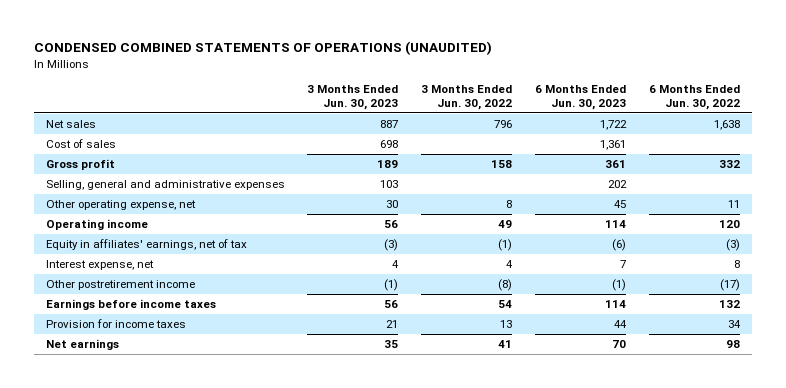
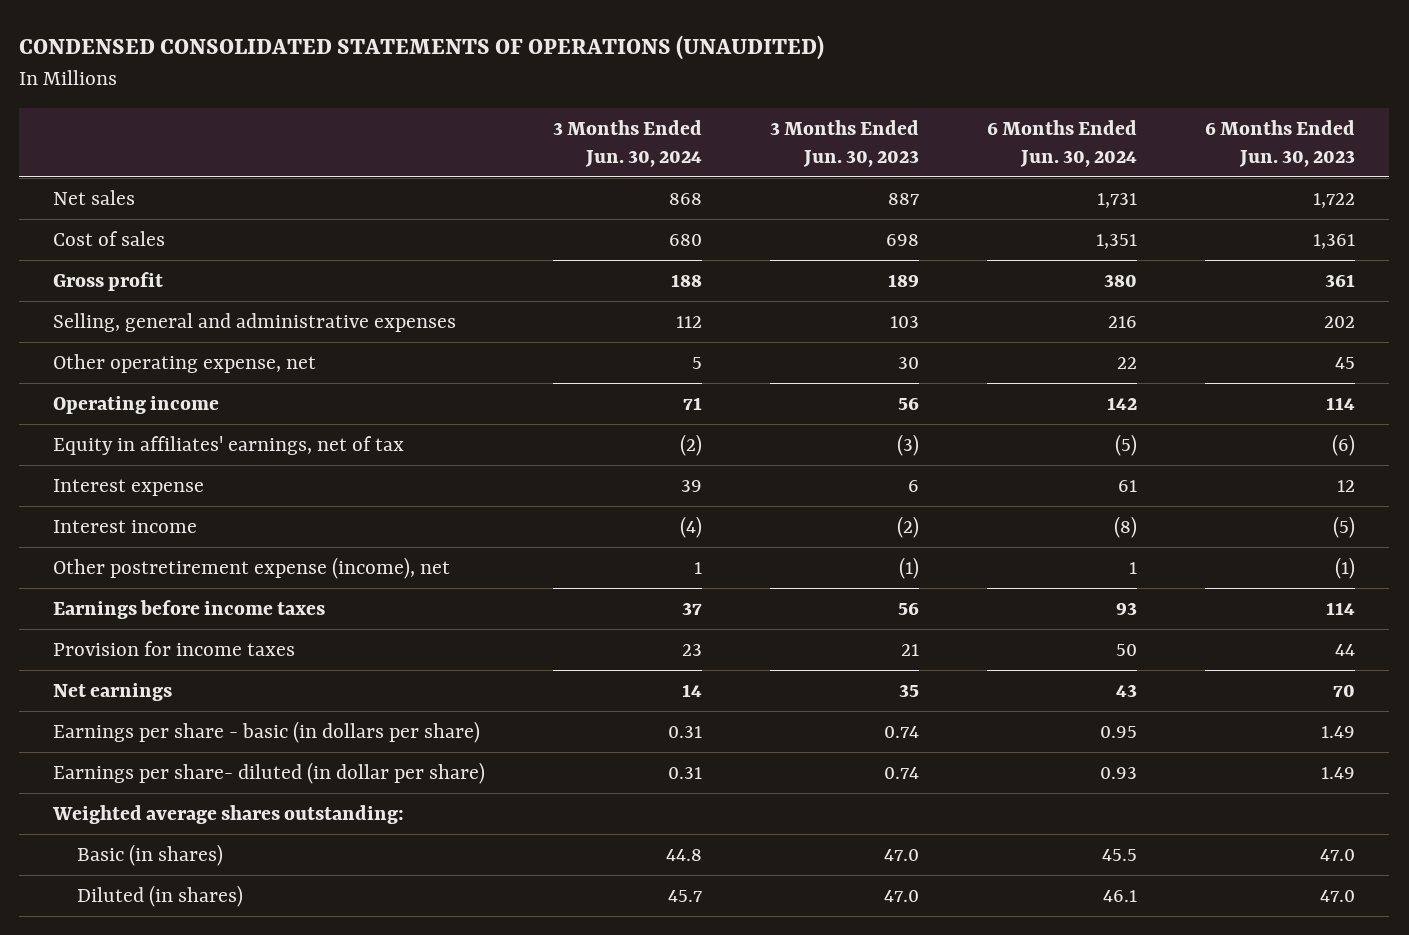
[34,40,493,55] CONDENSED COMBINED STATEMENTS OF OPERATIONS (UNAUDITED) -> [19,35,825,61] CONDENSED CONSOLIDATED STATEMENTS OF OPERATIONS (UNAUDITED)
[421,85,513,110] 3 Months Ended Jun. 30, 2022 -> none
[649,85,741,110] 6 Months Ended Jun. 30, 2022 -> none
none -> [553,119,703,167] 3 Months Ended Jun. 30, 2024
none -> [987,119,1138,167] 6 Months Ended Jun. 30, 2024
[45,260,154,271] Interest expense, net -> [53,478,205,496] Interest expense
[392,260,400,269] 4 -> [908,479,920,492] 6
[620,260,627,269] 7 -> [1337,479,1356,492] 12
none -> [53,519,198,533] Interest income
[45,280,195,291] Other postretirement income -> [53,556,451,579] Other postretirement expense (income), net
none -> [53,720,481,743] Earnings per share - basic (in dollars per share)
none -> [53,761,486,784] Earnings per share- diluted (in dollar per share)
none -> [52,804,405,824] Weighted average shares outstanding:
none -> [76,843,223,866] Basic (in shares)
none -> [76,884,243,907] Diluted (in shares)

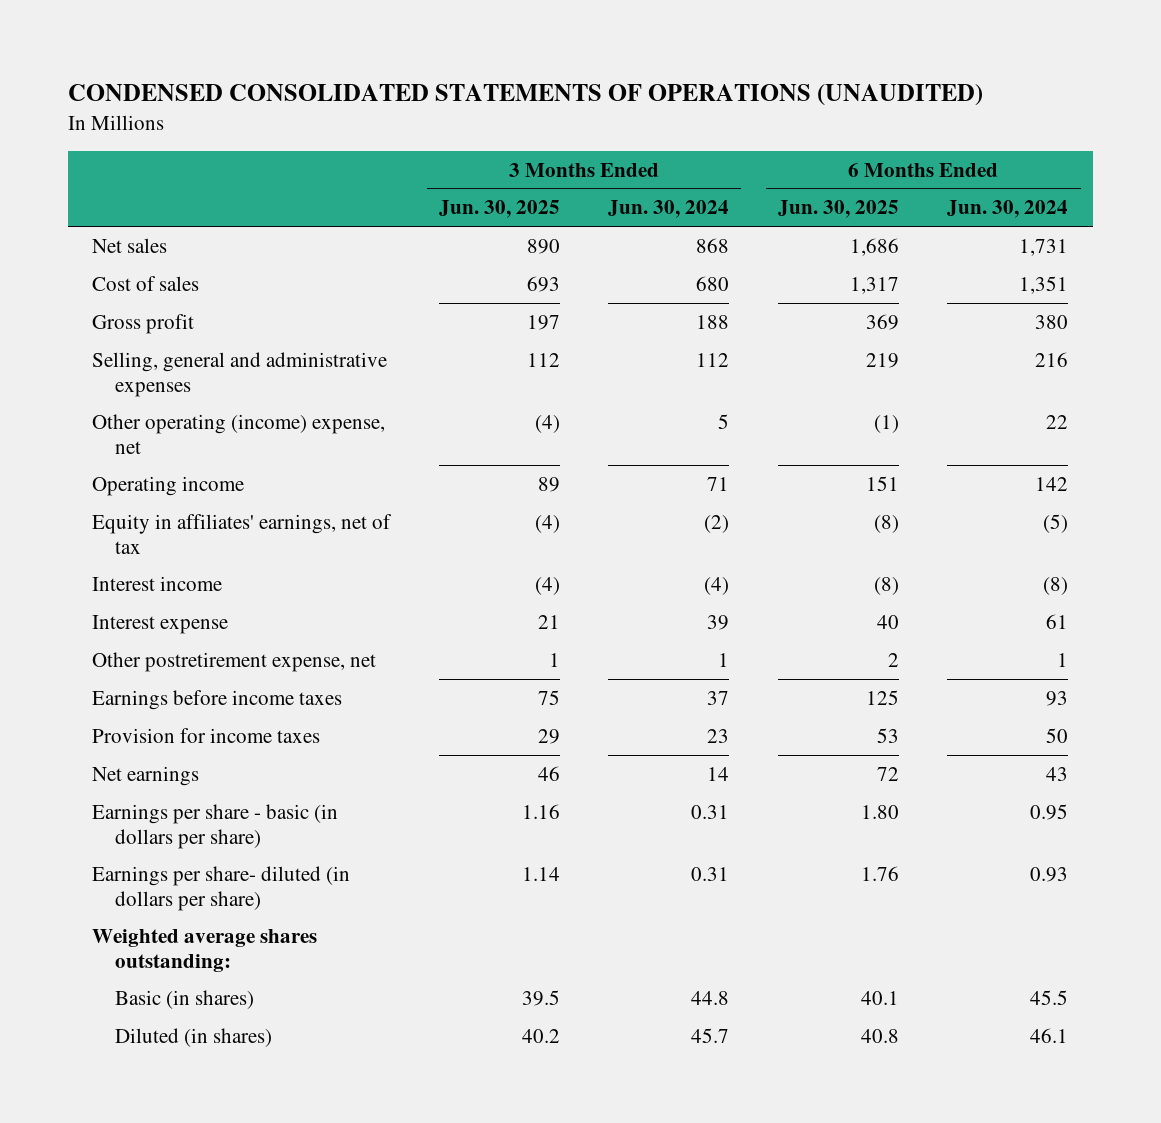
[770,119,920,167] 3 Months Ended Jun. 30, 2023 -> none
[1205,119,1356,167] 6 Months Ended Jun. 30, 2023 -> none
none -> [438,200,560,219] Jun. 30, 2025
none -> [777,200,899,219] Jun. 30, 2025
[53,353,317,373] Other operating expense, net -> [92,413,386,454] Other operating (income) expense, net
[53,478,205,496] Interest expense -> [92,614,229,634] Interest expense
[53,556,451,579] Other postretirement expense (income), net -> [92,651,377,672] Other postretirement expense, net
[53,761,486,784] Earnings per share- diluted (in dollar per share) -> [92,865,351,911] Earnings per share- diluted (in dollars per share)

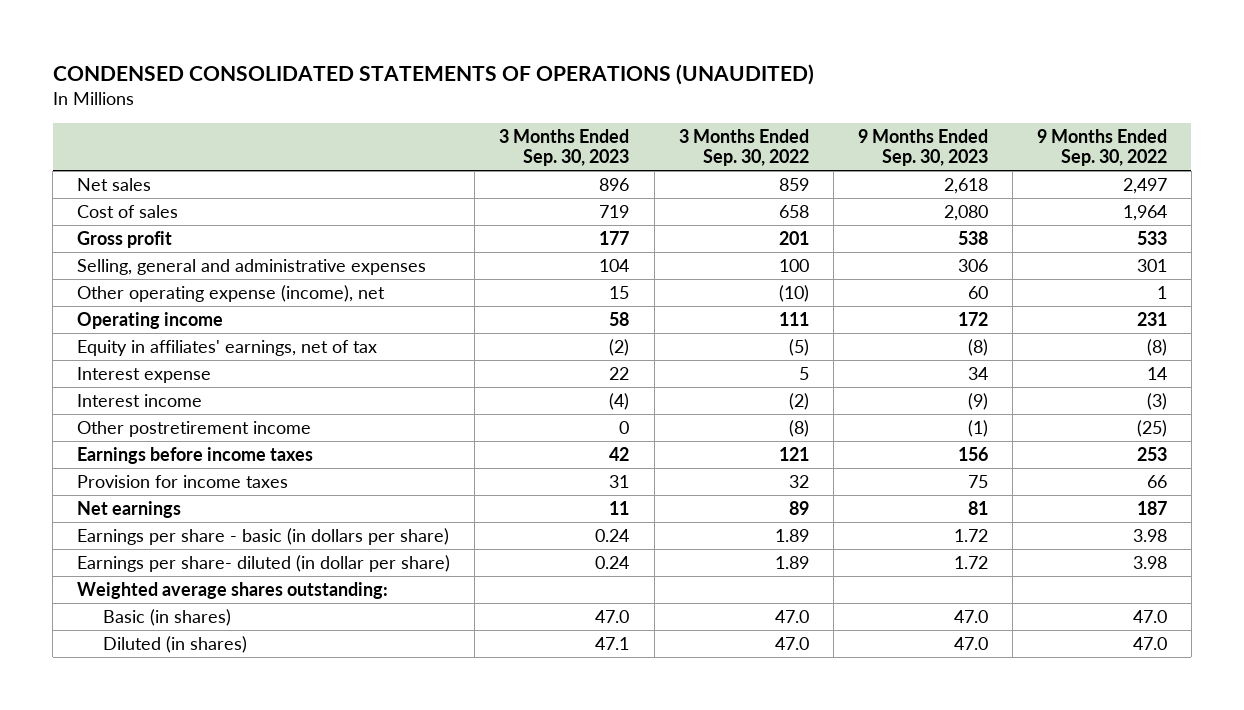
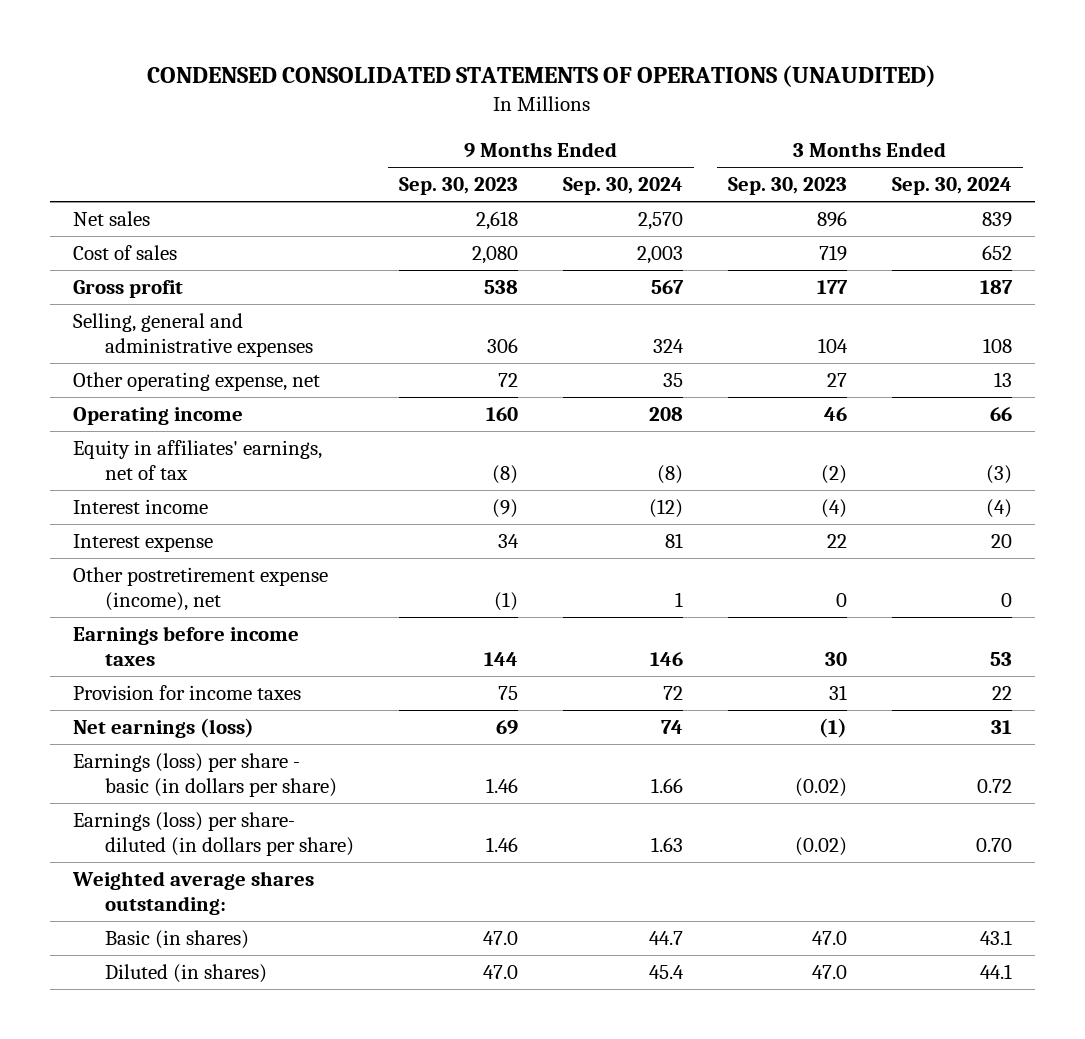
[678,128,809,167] 3 Months Ended Sep. 30, 2022 -> none
[1036,128,1167,167] 9 Months Ended Sep. 30, 2022 -> none
none -> [562,177,683,196] Sep. 30, 2024
none -> [892,177,1013,196] Sep. 30, 2024
[77,284,386,302] Other operating expense (income), net -> [72,372,320,392] Other operating expense, net
[609,285,630,299] 15 -> [826,373,847,388] 27
[967,285,988,299] 60 -> [497,373,518,388] 72
[609,311,630,326] 58 -> [823,407,847,422] 46
[957,311,988,326] 172 -> [485,407,518,422] 160
[77,366,212,383] Interest expense -> [72,534,213,553] Interest expense
[77,420,312,437] Other postretirement income -> [72,567,328,611] Other postretirement expense (income), net
[609,446,630,461] 42 -> [824,651,847,666] 30
[957,446,988,461] 156 -> [483,651,518,666] 144
[77,500,182,518] Net earnings -> [72,718,254,739] Net earnings (loss)
[609,500,630,515] 11 -> [818,718,847,739] (1)
[967,500,988,515] 81 -> [495,720,518,736] 69
[77,527,450,545] Earnings per share - basic (in dollars per share) -> [72,753,337,797] Earnings (loss) per share - basic (in dollars per share)
[595,528,630,542] 0.24 -> [794,777,847,797] (0.02)
[953,528,988,542] 1.72 -> [485,777,518,793] 1.46
[77,554,451,572] Earnings per share- diluted (in dollar per share) -> [72,812,354,856] Earnings (loss) per share- diluted (in dollars per share)
[595,555,630,569] 0.24 -> [794,836,847,856] (0.02)
[953,555,988,569] 1.72 -> [485,836,518,852] 1.46
[595,636,630,650] 47.1 -> [811,965,847,980] 47.0

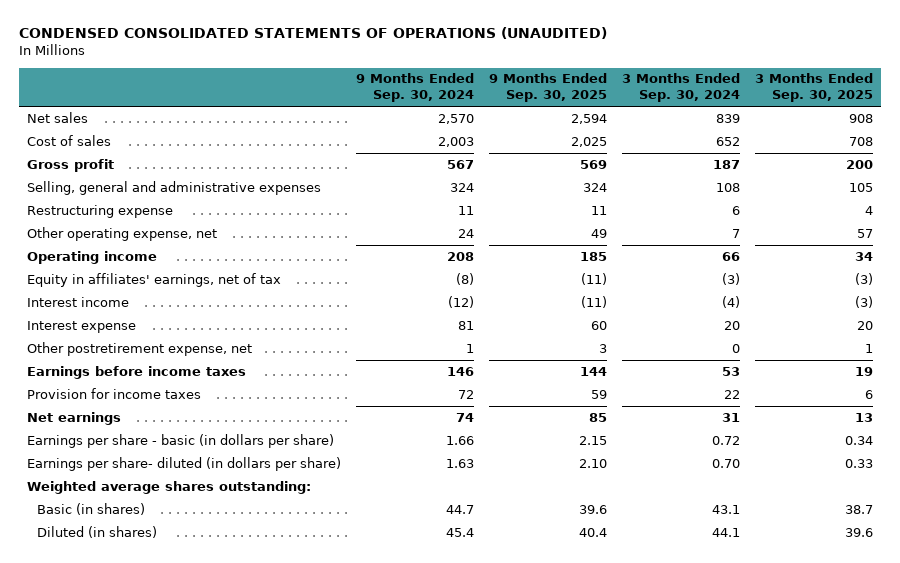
[398,177,518,196] Sep. 30, 2023 -> none
[727,177,847,196] Sep. 30, 2023 -> none
none -> [489,73,608,103] 9 Months Ended Sep. 30, 2025
none -> [755,73,874,103] 3 Months Ended Sep. 30, 2025
none -> [26,204,173,218] Restructuring expense
[662,373,683,388] 35 -> [457,228,474,238] 24
[994,372,1013,388] 13 -> [732,228,741,238] 7
[72,567,328,611] Other postretirement expense (income), net -> [26,341,252,356] Other postretirement expense, net
[72,718,254,739] Net earnings (loss) -> [26,411,121,425] Net earnings
[72,753,337,797] Earnings (loss) per share - basic (in dollars per share) -> [26,433,334,448] Earnings per share - basic (in dollars per share)
[72,812,354,856] Earnings (loss) per share- diluted (in dollars per share) -> [26,456,341,471] Earnings per share- diluted (in dollars per share)

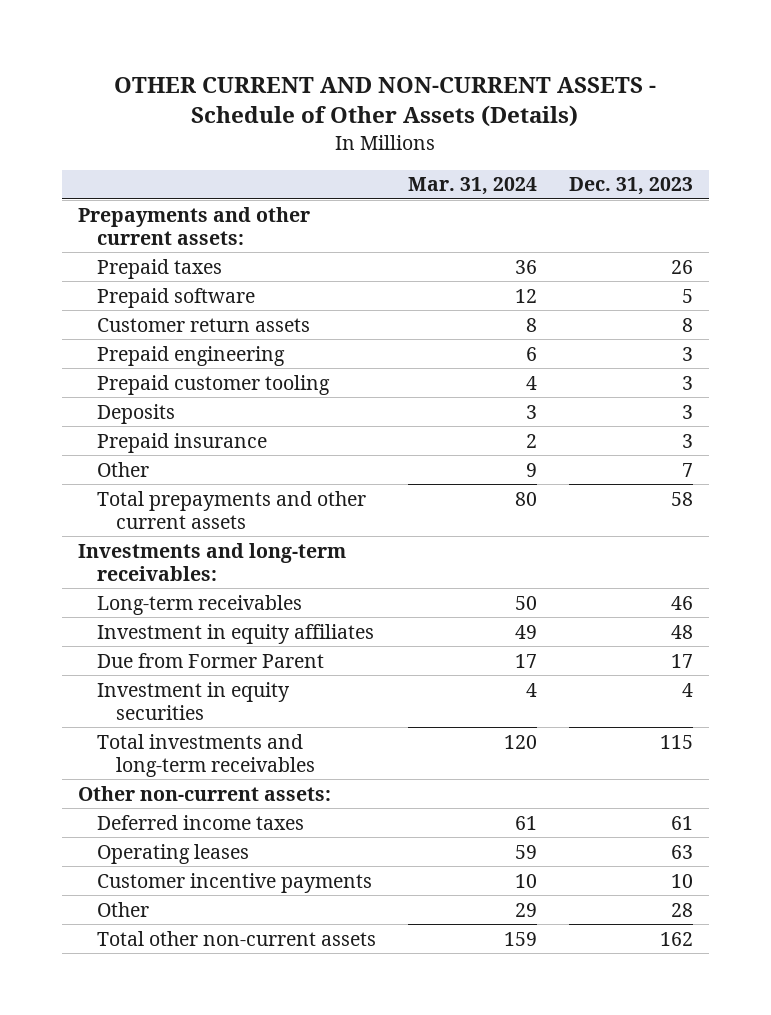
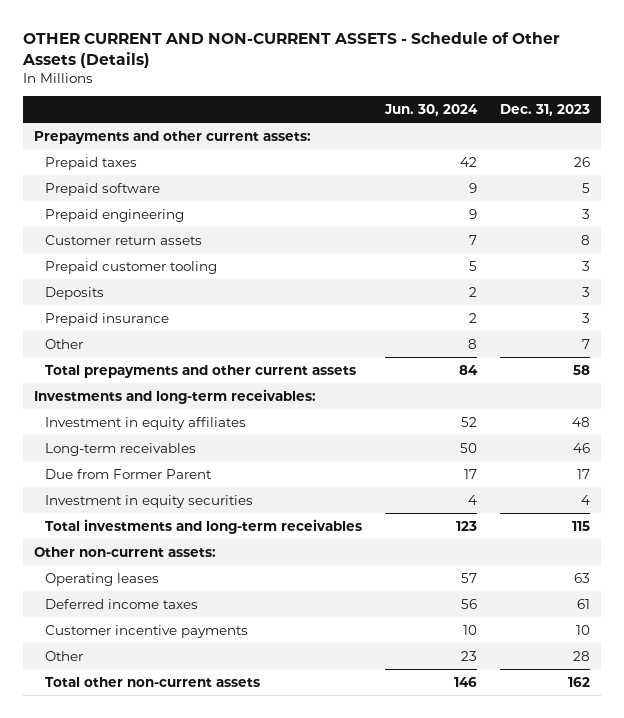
[407,177,537,196] Mar. 31, 2024 -> none
none -> [383,103,478,116] Jun. 30, 2024
[96,317,310,332] Customer return assets -> [45,234,203,245] Customer return assets
[96,594,302,615] Long-term receivables -> [45,442,197,456] Long-term receivables
[96,814,304,830] Deferred income taxes -> [45,598,199,609] Deferred income taxes

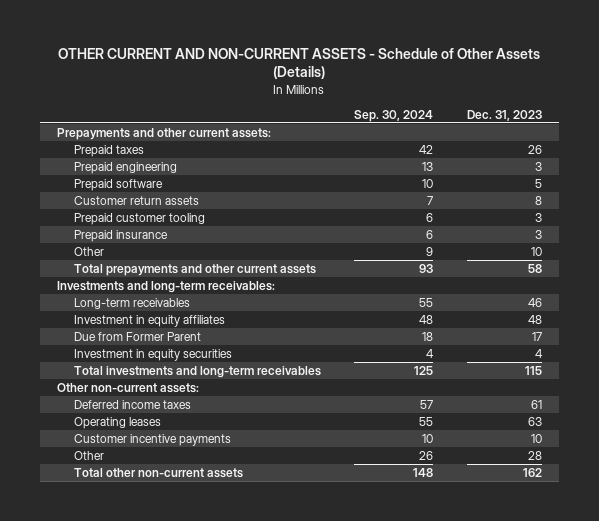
[383,103,478,116] Jun. 30, 2024 -> none
none -> [354,109,434,122] Sep. 30, 2024
[45,182,161,196] Prepaid software -> [73,178,163,191] Prepaid software
[45,286,105,300] Deposits -> none
[581,338,590,349] 7 -> [530,246,542,256] 10
[45,416,247,430] Investment in equity affiliates -> [73,314,225,327] Investment in equity affiliates
[45,572,160,586] Operating leases -> [73,416,161,429] Operating leases

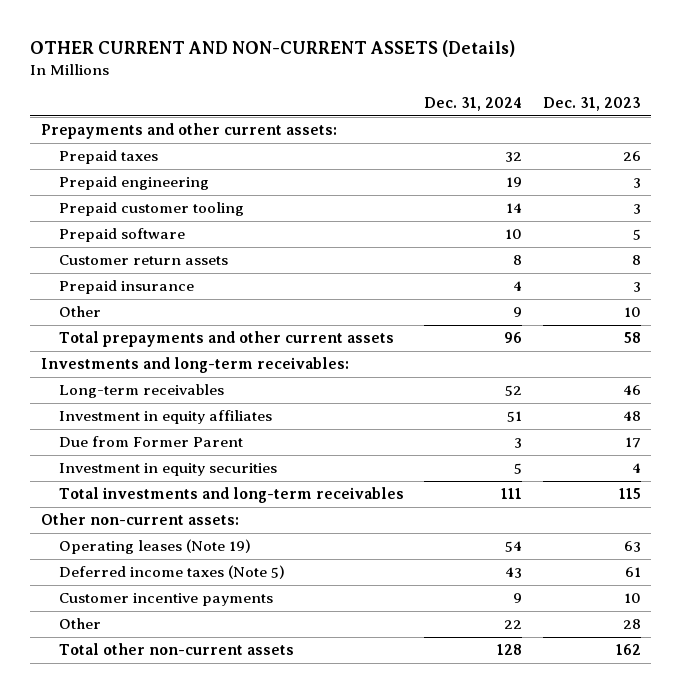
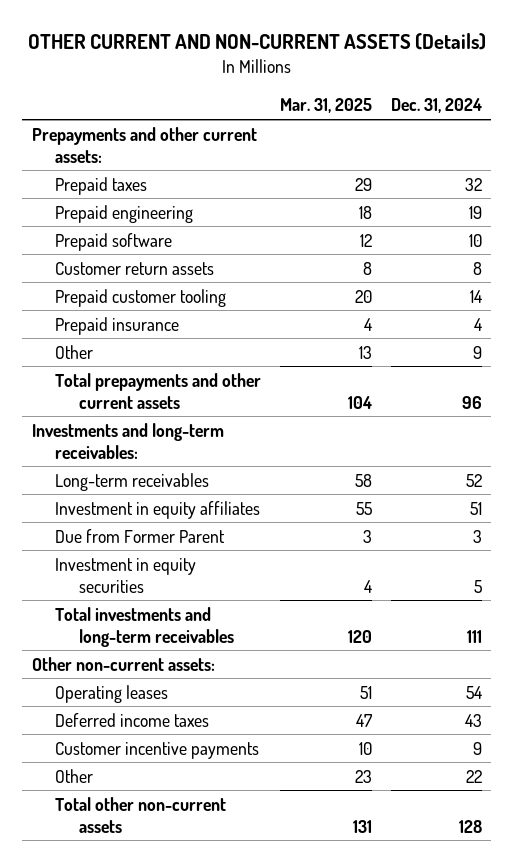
[542,97,641,112] Dec. 31, 2023 -> none
none -> [280,98,373,114] Mar. 31, 2025
[58,202,244,217] Prepaid customer tooling -> [55,288,227,307] Prepaid customer tooling
[58,539,251,555] Operating leases (Note 19) -> [55,684,169,703] Operating leases
[58,565,285,580] Deferred income taxes (Note 5) -> [55,712,210,727] Deferred income taxes

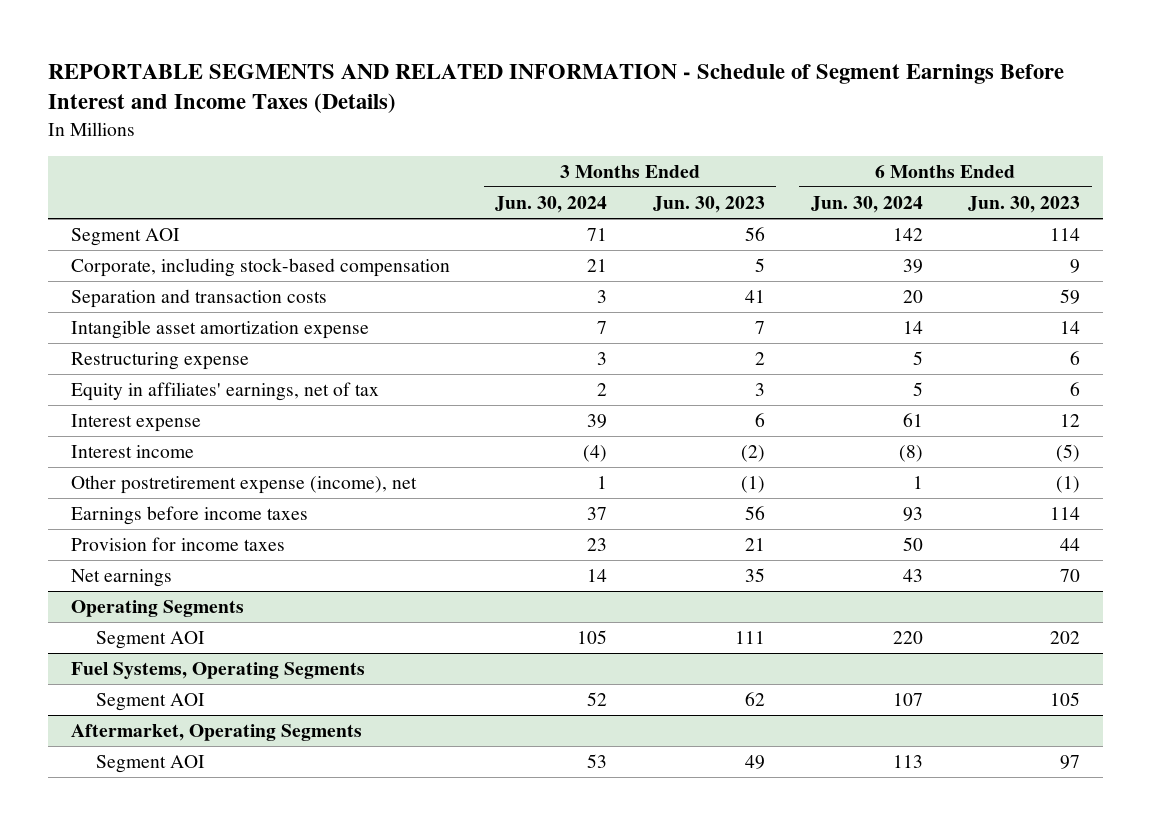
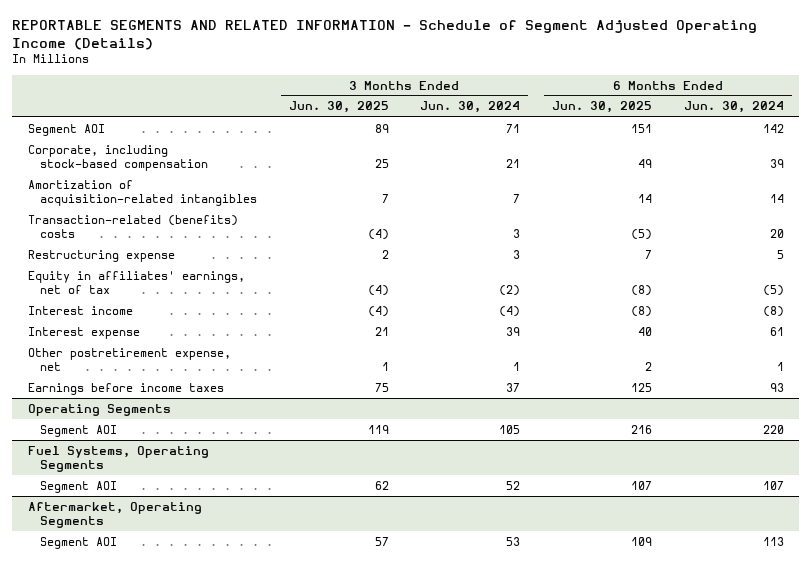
[47,63,1064,114] REPORTABLE SEGMENTS AND RELATED INFORMATION - Schedule of Segment Earnings Before Interest and Income Taxes (Details) -> [12,19,758,50] REPORTABLE SEGMENTS AND RELATED INFORMATION - Schedule of Segment Adjusted Operating Income (Details)
[652,196,765,214] Jun. 30, 2023 -> none
[968,196,1081,214] Jun. 30, 2023 -> none
none -> [288,101,389,114] Jun. 30, 2025
none -> [551,101,652,114] Jun. 30, 2025
[70,289,327,309] Separation and transaction costs -> none
[70,320,369,340] Intangible asset amortization expense -> [27,179,257,207] Amortization of acquisition-related intangibles
none -> [27,214,238,239] Transaction-related (benefits) costs
[597,383,608,397] 2 -> [499,285,521,297] (2)
[912,382,923,397] 5 -> [762,285,784,297] (5)
[70,414,201,433] Interest expense -> [27,326,140,339] Interest expense
[70,475,417,495] Other postretirement expense (income), net -> [27,347,231,372] Other postretirement expense, net
[70,537,285,552] Provision for income taxes -> none
[70,569,172,588] Net earnings -> none

